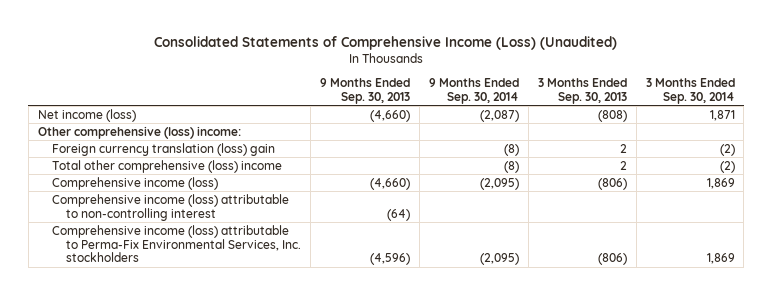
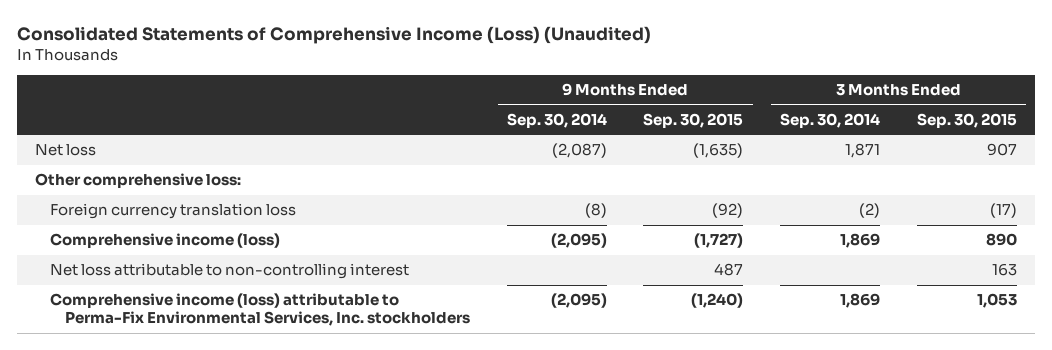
[319,78,410,105] 9 Months Ended Sep. 30, 2013 -> none
[537,78,627,105] 3 Months Ended Sep. 30, 2013 -> none
none -> [643,112,744,128] Sep. 30, 2015
none -> [916,112,1017,128] Sep. 30, 2015
[51,159,282,173] Total other comprehensive (loss) income -> none
[37,108,136,122] Net income (loss) -> [35,144,97,157] Net loss
[37,125,241,139] Other comprehensive (loss) income: -> [35,173,242,189] Other comprehensive loss:
[51,142,275,156] Foreign currency translation (loss) gain -> [50,203,297,220] Foreign currency translation loss
[51,193,289,221] Comprehensive income (loss) attributable to non-controlling interest -> [50,263,410,280] Net loss attributable to non-controlling interest

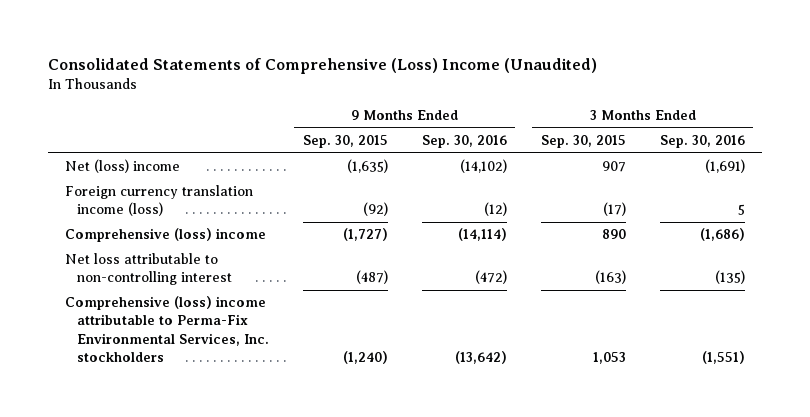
[17,26,652,45] Consolidated Statements of Comprehensive Income (Loss) (Unaudited) -> [48,57,598,74] Consolidated Statements of Comprehensive (Loss) Income (Unaudited)
[506,112,607,128] Sep. 30, 2014 -> none
[780,112,881,128] Sep. 30, 2014 -> none
none -> [421,134,507,148] Sep. 30, 2016
none -> [659,134,745,148] Sep. 30, 2016
[35,173,242,189] Other comprehensive loss: -> none
[35,144,97,157] Net loss -> [65,159,181,174] Net (loss) income
[50,203,297,220] Foreign currency translation loss -> [65,185,254,217] Foreign currency translation income (loss)
[50,233,281,249] Comprehensive income (loss) -> [65,228,267,243] Comprehensive (loss) income
[714,263,744,277] 487 -> [355,270,388,285] (487)
[991,263,1017,277] 163 -> [594,270,626,285] (163)
[50,293,470,327] Comprehensive income (loss) attributable to Perma-Fix Environmental Services, Inc. stockholders -> [65,296,269,362] Comprehensive (loss) income attributable to Perma-Fix Environmental Services, Inc. stockholders

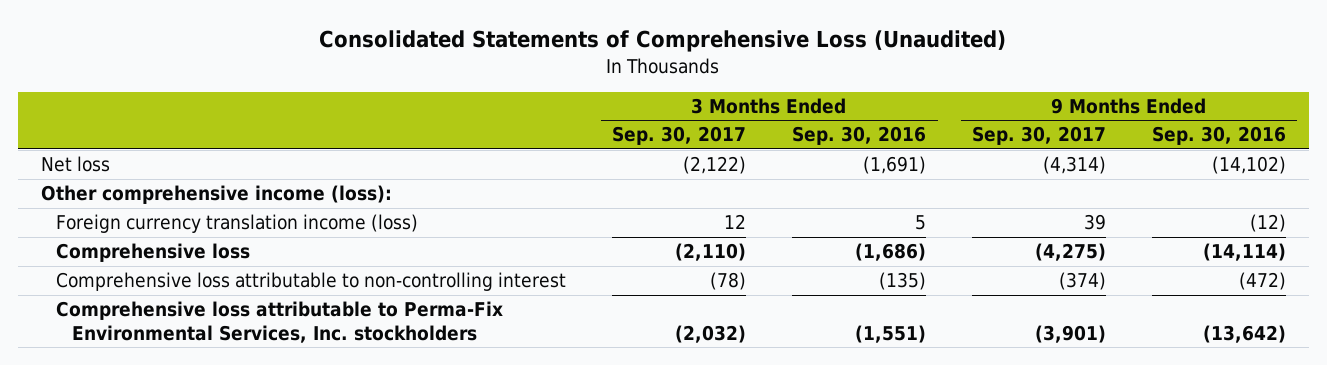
[48,57,598,74] Consolidated Statements of Comprehensive (Loss) Income (Unaudited) -> [319,29,1007,52] Consolidated Statements of Comprehensive Loss (Unaudited)
[302,134,388,148] Sep. 30, 2015 -> none
[540,134,626,148] Sep. 30, 2015 -> none
none -> [612,126,747,146] Sep. 30, 2017
none -> [972,126,1107,146] Sep. 30, 2017
[65,159,181,174] Net (loss) income -> [40,156,110,173] Net loss
none -> [40,185,392,205] Other comprehensive income (loss):
[65,228,267,243] Comprehensive (loss) income -> [56,243,251,263] Comprehensive loss
[65,253,232,286] Net loss attributable to non-controlling interest -> [56,272,567,292] Comprehensive loss attributable to non-controlling interest
[65,296,269,362] Comprehensive (loss) income attributable to Perma-Fix Environmental Services, Inc. stockholders -> [56,301,504,343] Comprehensive loss attributable to Perma-Fix Environmental Services, Inc. stockholders

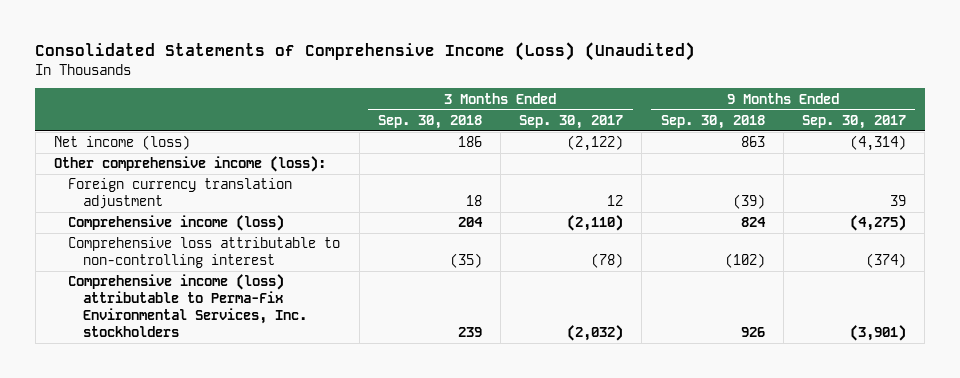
[319,29,1007,52] Consolidated Statements of Comprehensive Loss (Unaudited) -> [35,42,696,62] Consolidated Statements of Comprehensive Income (Loss) (Unaudited)
[792,126,927,146] Sep. 30, 2016 -> none
[1152,126,1287,146] Sep. 30, 2016 -> none
none -> [377,115,482,130] Sep. 30, 2018
none -> [660,115,765,130] Sep. 30, 2018
[40,156,110,173] Net loss -> [54,135,191,151] Net income (loss)
[56,214,419,234] Foreign currency translation income (loss) -> [68,178,293,210] Foreign currency translation adjustment
[56,243,251,263] Comprehensive loss -> [68,215,285,232] Comprehensive income (loss)
[56,301,504,343] Comprehensive loss attributable to Perma-Fix Environmental Services, Inc. stockholders -> [68,274,307,337] Comprehensive income (loss) attributable to Perma-Fix Environmental Services, Inc. stockholders

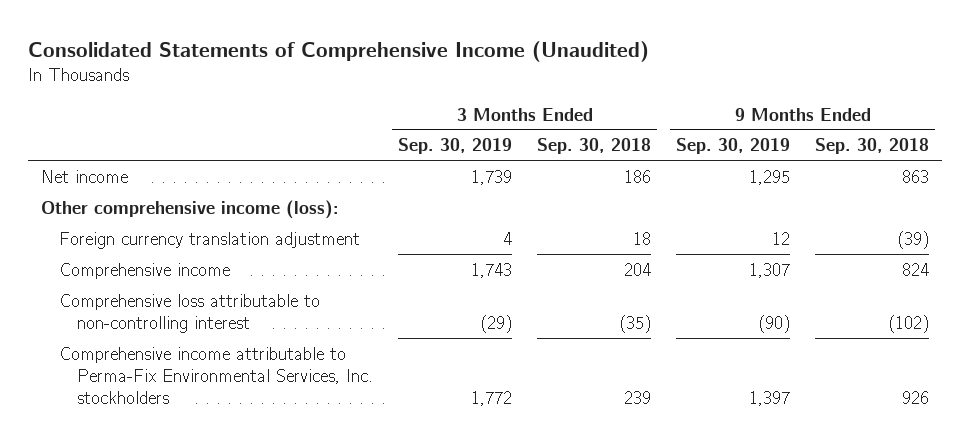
[35,42,696,62] Consolidated Statements of Comprehensive Income (Loss) (Unaudited) -> [28,40,650,62] Consolidated Statements of Comprehensive Income (Unaudited)
[519,115,624,130] Sep. 30, 2017 -> none
[802,115,907,130] Sep. 30, 2017 -> none
none -> [398,138,513,155] Sep. 30, 2019
none -> [676,138,791,155] Sep. 30, 2019
[54,135,191,151] Net income (loss) -> [40,169,128,183] Net income
[68,215,285,232] Comprehensive income (loss) -> [59,262,231,279] Comprehensive income
[68,274,307,337] Comprehensive income (loss) attributable to Perma-Fix Environmental Services, Inc. stockholders -> [59,346,374,405] Comprehensive income attributable to Perma-Fix Environmental Services, Inc. stockholders

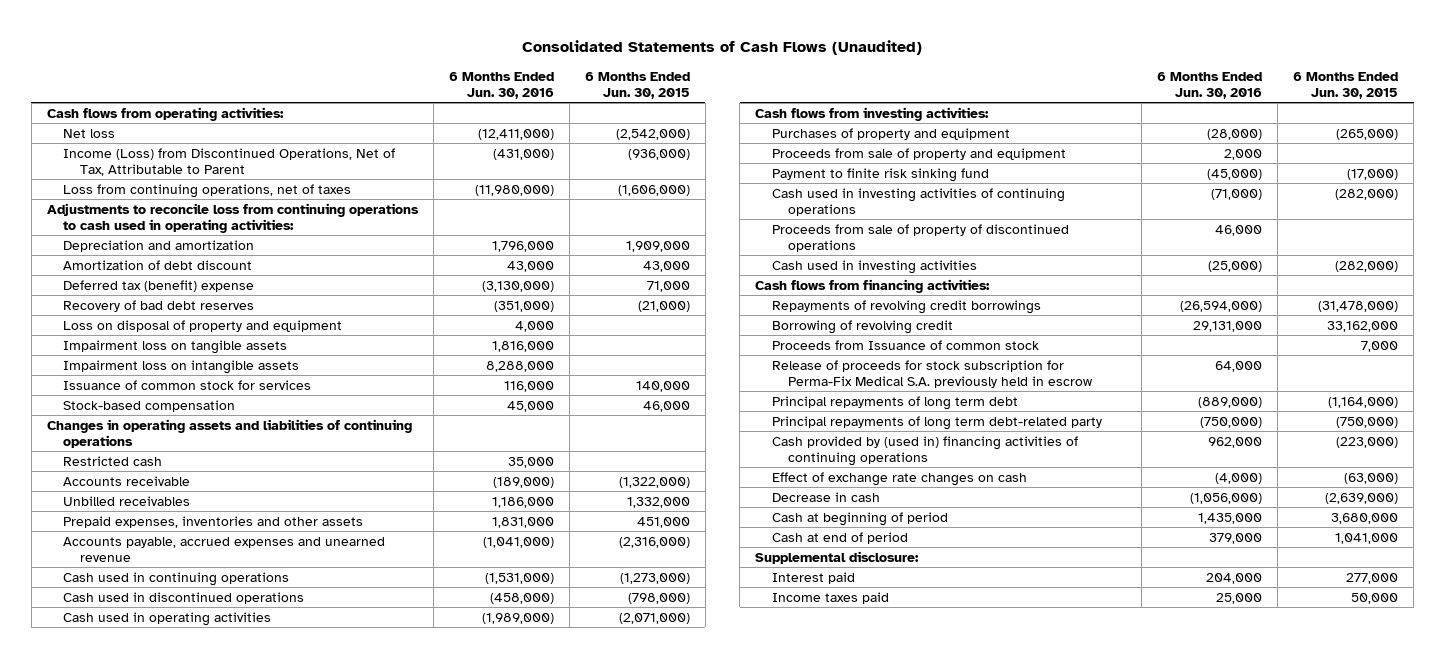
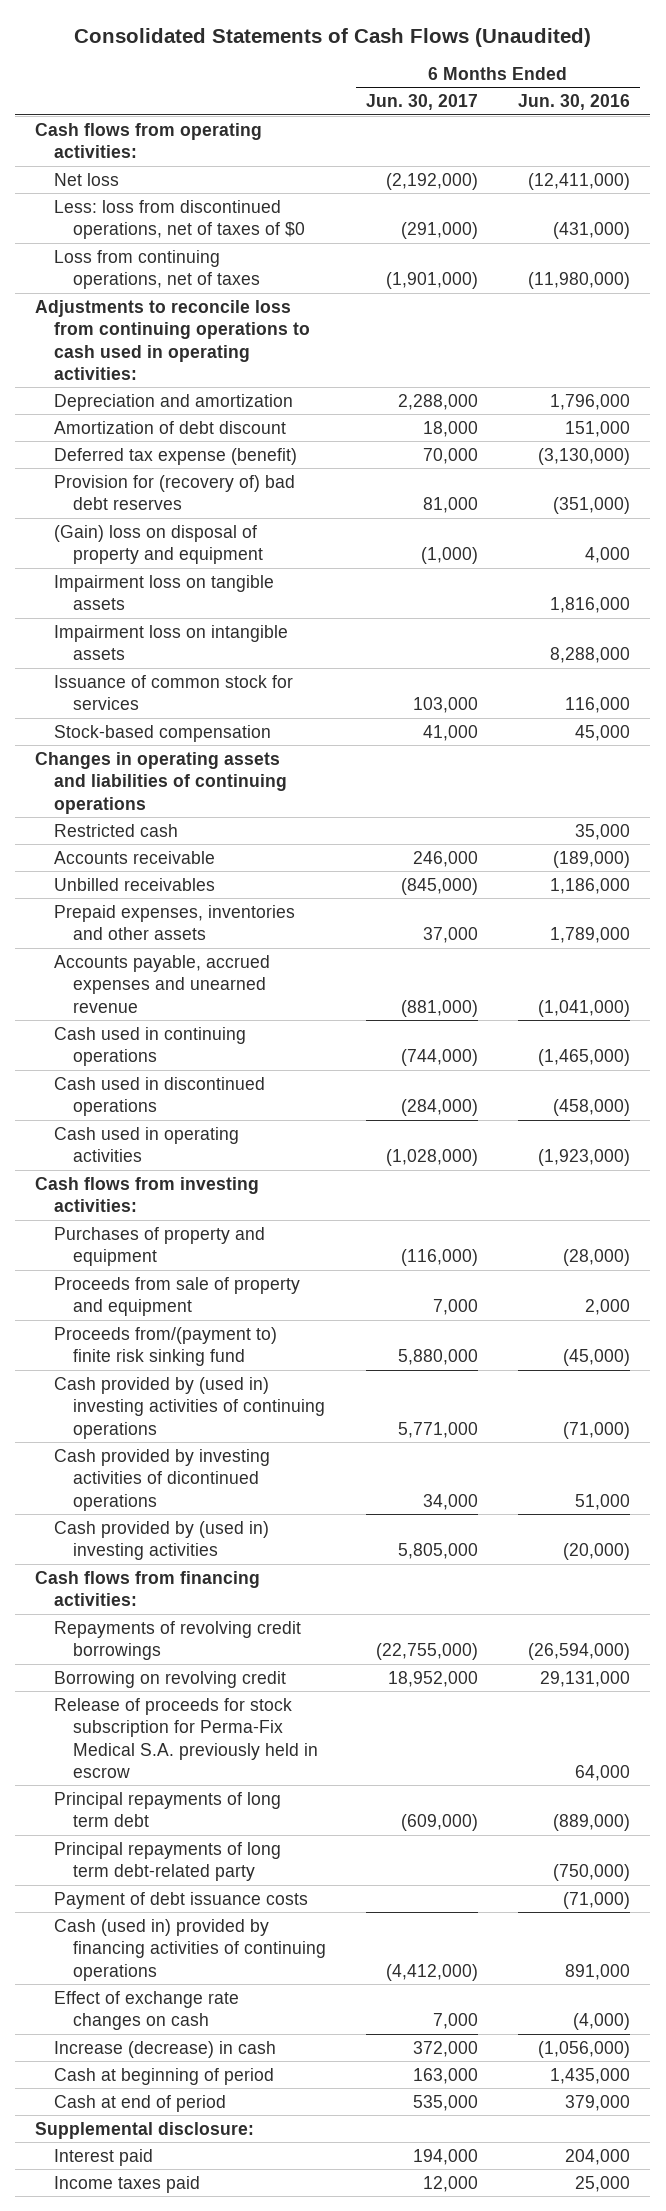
[584,72,690,99] 6 Months Ended Jun. 30, 2015 -> none
none -> [366,94,479,111] Jun. 30, 2017
[63,147,396,176] Income (Loss) from Discontinued Operations, Net of Tax, Attributable to Parent -> [54,199,305,240] Less: loss from discontinued operations, net of taxes of $0
[506,260,554,272] 43,000 -> [565,420,631,437] 151,000
[63,279,255,292] Deferred tax (benefit) expense -> [54,447,298,465] Deferred tax expense (benefit)
[63,299,255,312] Recovery of bad debt reserves -> [54,474,296,511] Provision for (recovery of) bad debt reserves
[63,319,343,332] Loss on disposal of property and equipment -> [54,524,263,565] (Gain) loss on disposal of property and equipment
[491,516,554,528] 1,831,000 -> [550,927,631,944] 1,789,000
[484,572,554,584] (1,531,000) -> [538,1049,631,1067] (1,465,000)
[481,612,554,624] (1,989,000) -> [538,1149,631,1167] (1,923,000)
[771,223,1069,252] Proceeds from sale of property of discontinued operations -> none
[771,167,989,182] Payment to finite risk sinking fund -> [54,1326,278,1367] Proceeds from/(payment to) finite risk sinking fund
[771,187,1065,216] Cash used in investing activities of continuing operations -> [54,1376,325,1439] Cash provided by (used in) investing activities of continuing operations
none -> [54,1448,271,1511] Cash provided by investing activities of dicontinued operations
[771,259,977,274] Cash used in investing activities -> [54,1520,270,1561] Cash provided by (used in) investing activities
[1208,260,1263,272] (25,000) -> [563,1543,631,1561] (20,000)
[771,339,1039,350] Proceeds from Issuance of common stock -> none
[771,319,953,334] Borrowing of revolving credit -> [54,1670,287,1688] Borrowing on revolving credit
none -> [54,1891,309,1909] Payment of debt issuance costs
[771,435,1078,466] Cash provided by (used in) financing activities of continuing operations -> [54,1918,326,1981] Cash (used in) provided by financing activities of continuing operations
[1208,436,1263,448] 962,000 -> [565,1963,631,1980] 891,000
[771,491,880,502] Decrease in cash -> [54,2040,277,2058] Increase (decrease) in cash

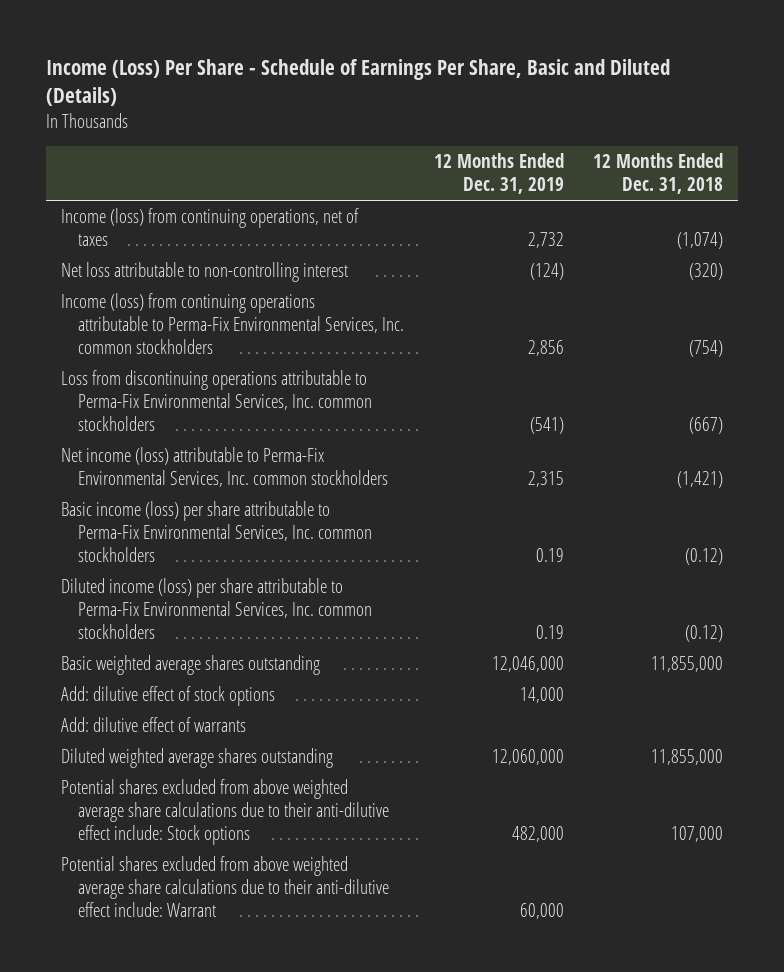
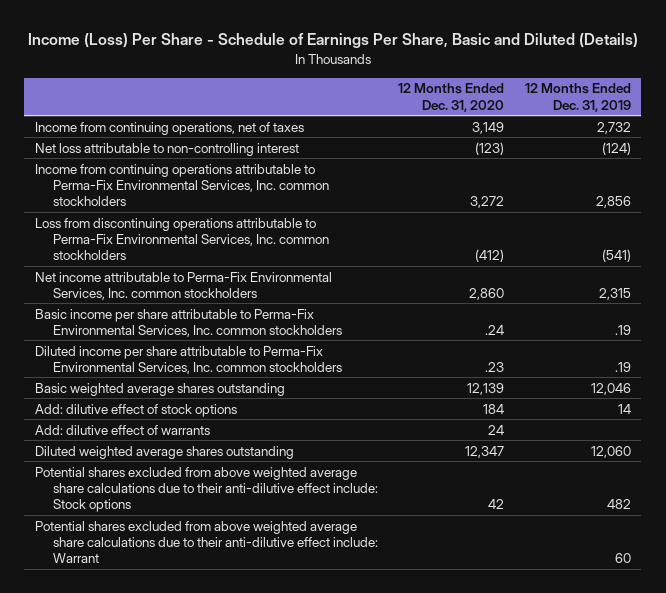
[593,153,724,195] 12 Months Ended Dec. 31, 2018 -> none
none -> [398,83,505,112] 12 Months Ended Dec. 31, 2020
[61,207,360,247] Income (loss) from continuing operations, net of taxes -> [34,121,304,135] Income from continuing operations, net of taxes
[61,292,404,355] Income (loss) from continuing operations attributable to Perma-Fix Environmental Services, Inc. common stockholders -> [34,163,329,207] Income from continuing operations attributable to Perma-Fix Environmental Services, Inc. common stockholders
[61,446,388,488] Net income (loss) attributable to Perma-Fix Environmental Services, Inc. common stockholders -> [34,271,332,300] Net income attributable to Perma-Fix Environmental Services, Inc. common stockholders
[61,500,372,563] Basic income (loss) per share attributable to Perma-Fix Environmental Services, Inc. common stockholders -> [34,308,342,337] Basic income per share attributable to Perma-Fix Environmental Services, Inc. common stockholders
[535,548,564,563] 0.19 -> [615,324,632,335] .19
[61,577,372,640] Diluted income (loss) per share attributable to Perma-Fix Environmental Services, Inc. common stockholders -> [34,345,342,374] Diluted income per share attributable to Perma-Fix Environmental Services, Inc. common stockholders
[535,625,564,640] 0.19 -> [615,361,632,372] .19
[491,655,564,672] 12,046,000 -> [591,382,632,395] 12,046
[519,686,564,703] 14,000 -> [618,403,632,414] 14
[491,748,564,765] 12,060,000 -> [591,445,632,458] 12,060
[511,826,564,843] 482,000 -> [607,499,632,510] 482
[519,903,564,920] 60,000 -> [615,553,632,564] 60

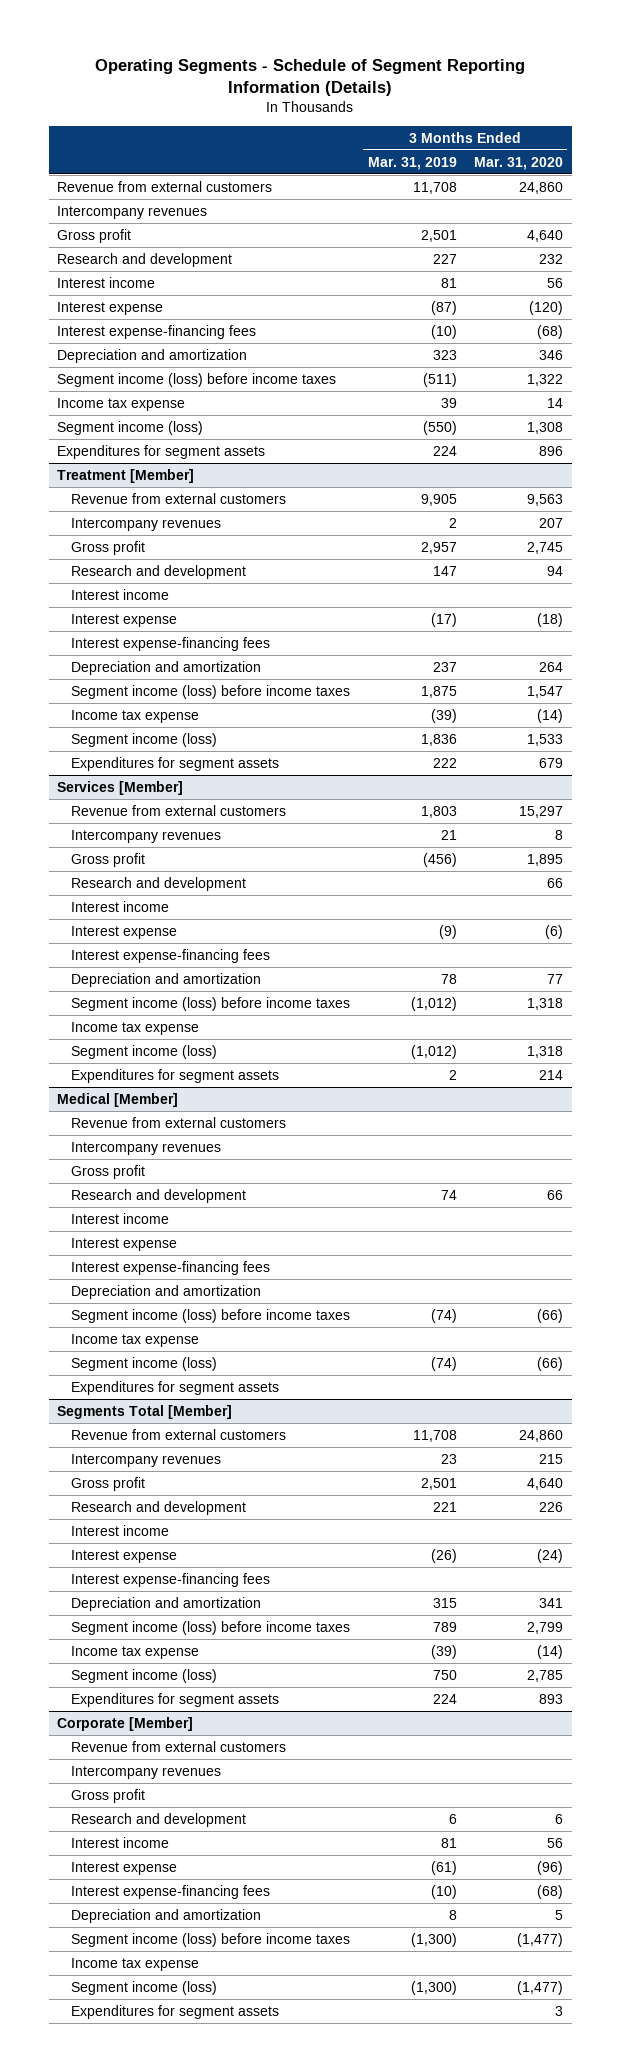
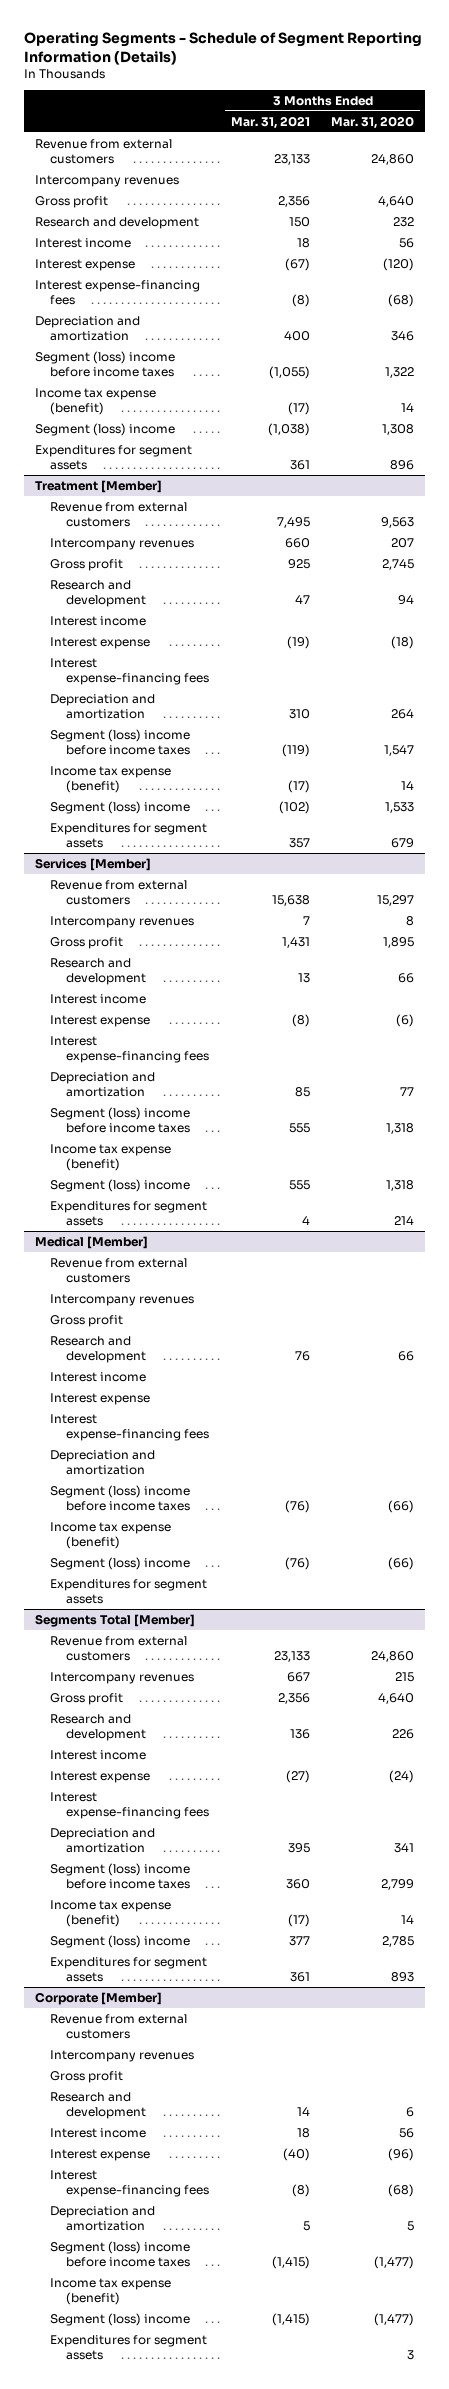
[367,156,457,170] Mar. 31, 2019 -> none
none -> [230,115,310,129] Mar. 31, 2021
[57,372,337,387] Segment income (loss) before income taxes -> [34,350,175,377] Segment (loss) income before income taxes
[57,397,186,411] Income tax expense -> [34,387,156,415] Income tax expense (benefit)
[57,420,204,435] Segment income (loss) -> [34,422,175,436] Segment (loss) income
[71,684,351,699] Segment income (loss) before income taxes -> [50,728,191,755] Segment (loss) income before income taxes
[71,709,200,723] Income tax expense -> [50,765,172,793] Income tax expense (benefit)
[536,708,563,723] (14) -> [401,780,415,790] 14
[71,732,218,747] Segment income (loss) -> [50,800,191,814] Segment (loss) income
[71,996,351,1011] Segment income (loss) before income taxes -> [50,1106,191,1133] Segment (loss) income before income taxes
[71,1021,200,1035] Income tax expense -> [50,1143,172,1171] Income tax expense (benefit)
[71,1044,218,1059] Segment income (loss) -> [50,1178,191,1192] Segment (loss) income
[71,1308,351,1323] Segment income (loss) before income taxes -> [50,1484,191,1511] Segment (loss) income before income taxes
[71,1333,200,1347] Income tax expense -> [50,1521,172,1549] Income tax expense (benefit)
[71,1356,218,1371] Segment income (loss) -> [50,1556,191,1570] Segment (loss) income
[71,1620,351,1635] Segment income (loss) before income taxes -> [50,1862,191,1889] Segment (loss) income before income taxes
[71,1645,200,1659] Income tax expense -> [50,1899,172,1927] Income tax expense (benefit)
[536,1644,563,1659] (14) -> [401,1914,415,1924] 14
[71,1668,218,1683] Segment income (loss) -> [50,1934,191,1948] Segment (loss) income
[71,1932,351,1947] Segment income (loss) before income taxes -> [50,2240,191,2267] Segment (loss) income before income taxes
[71,1957,200,1971] Income tax expense -> [50,2277,172,2305] Income tax expense (benefit)
[71,1980,218,1995] Segment income (loss) -> [50,2312,191,2326] Segment (loss) income

